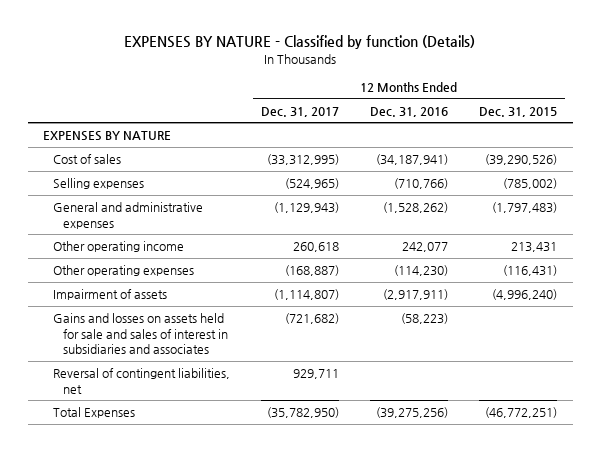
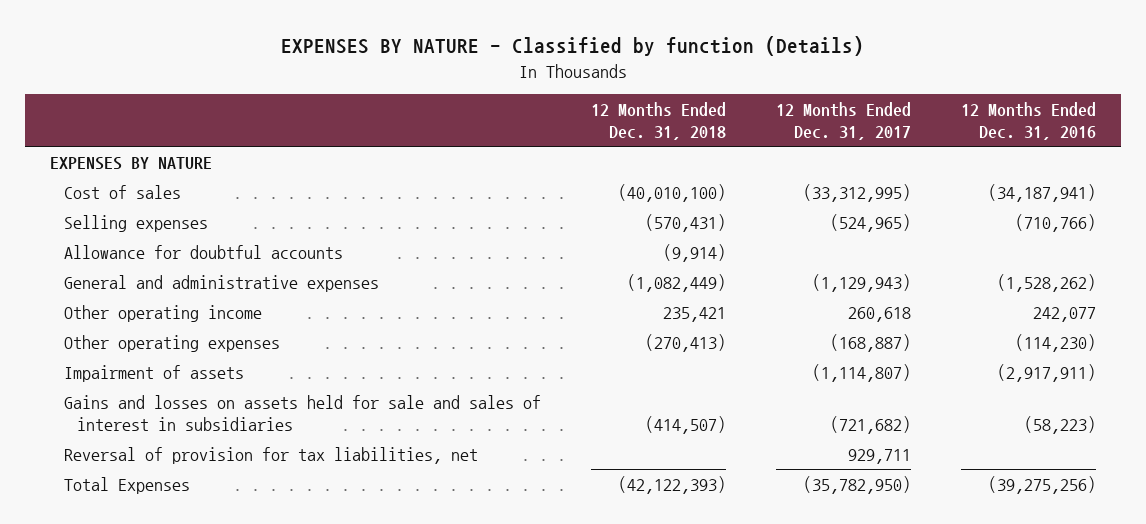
[479,106,558,117] Dec. 31, 2015 -> none
none -> [590,102,726,140] 12 Months Ended Dec. 31, 2018
none -> [63,244,343,259] Allowance for doubtful accounts
[52,313,228,355] Gains and losses on assets held for sale and sales of interest in subsidiaries and associates -> [63,394,541,431] Gains and losses on assets held for sale and sales of interest in subsidiaries
[52,368,230,394] Reversal of contingent liabilities, net -> [63,446,478,464] Reversal of provision for tax liabilities, net

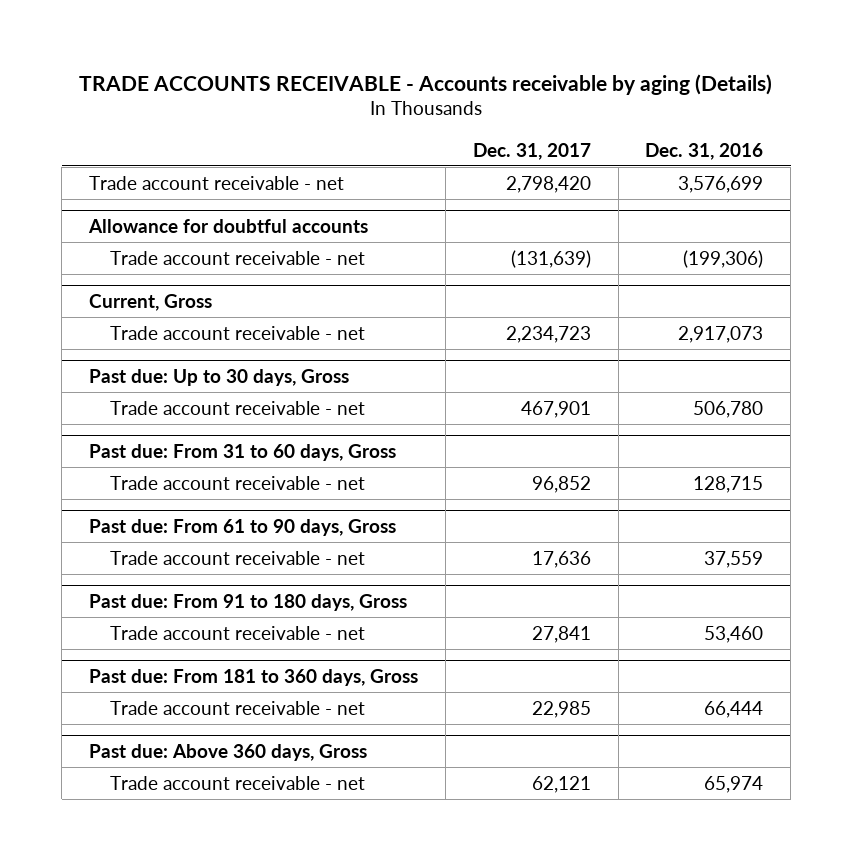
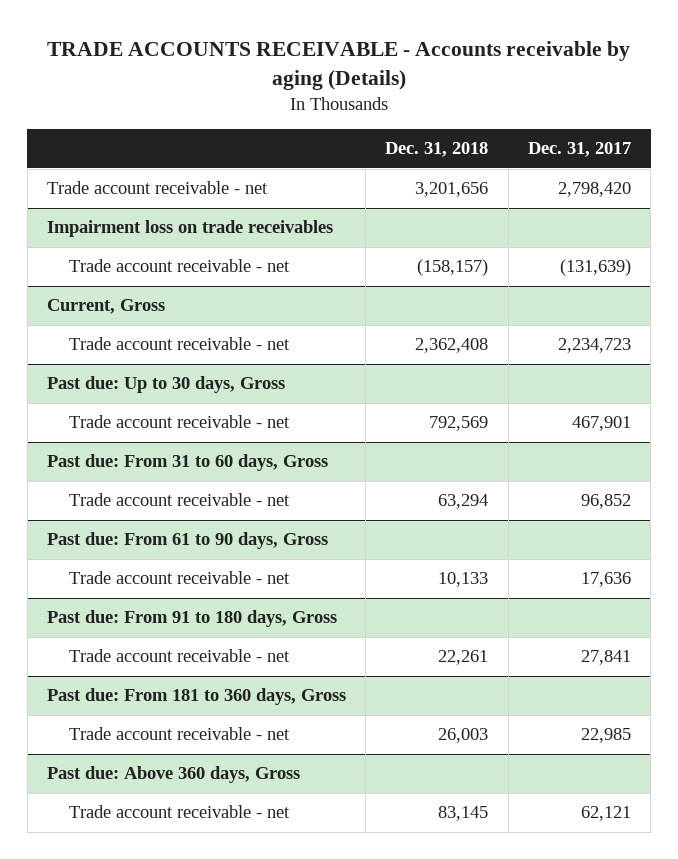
[645,142,764,160] Dec. 31, 2016 -> none
none -> [385,142,489,158] Dec. 31, 2018
[88,218,369,233] Allowance for doubtful accounts -> [46,220,333,238] Impairment loss on trade receivables

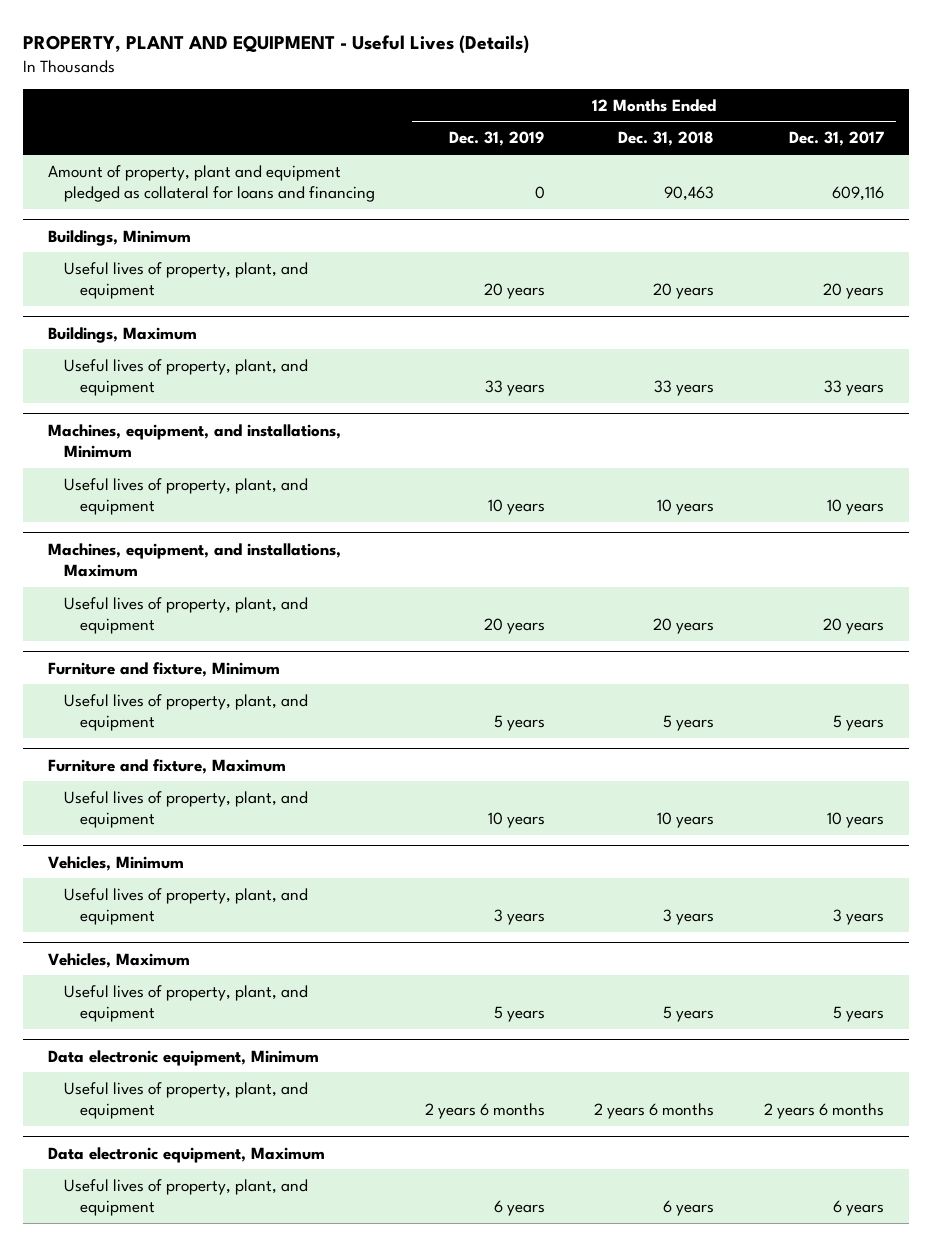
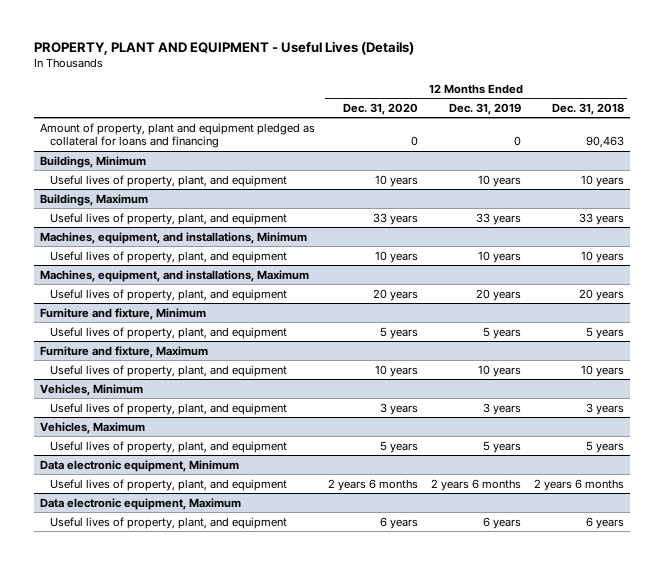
[788,131,884,147] Dec. 31, 2017 -> none
none -> [343,102,419,115] Dec. 31, 2020
[483,283,545,300] 20 years -> [477,174,521,187] 10 years
[653,283,715,300] 20 years -> [580,174,624,187] 10 years

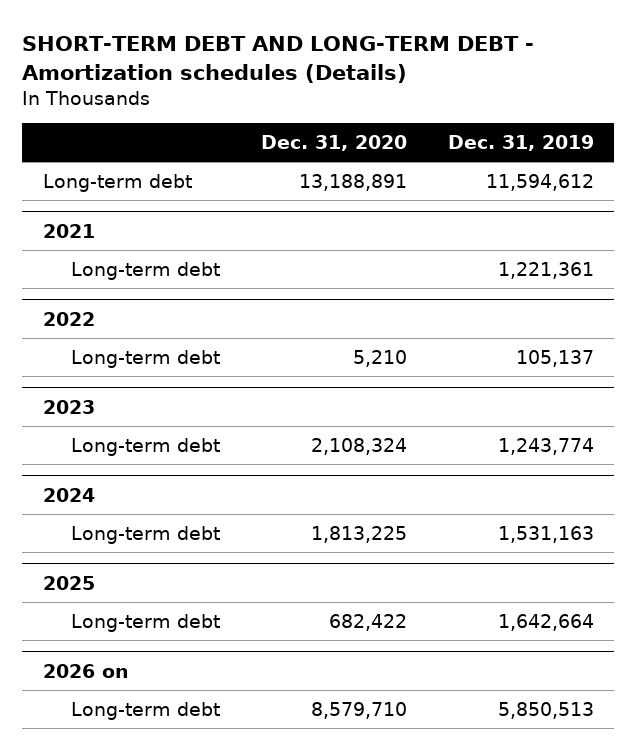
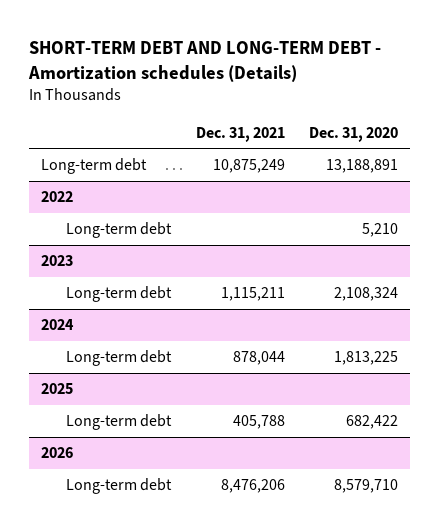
[447,134,594,151] Dec. 31, 2019 -> none
none -> [195,126,285,142] Dec. 31, 2021
[42,223,95,238] 2021 -> none
[70,261,220,280] Long-term debt -> none
[42,663,129,678] 2026 on -> [41,447,74,459] 2026

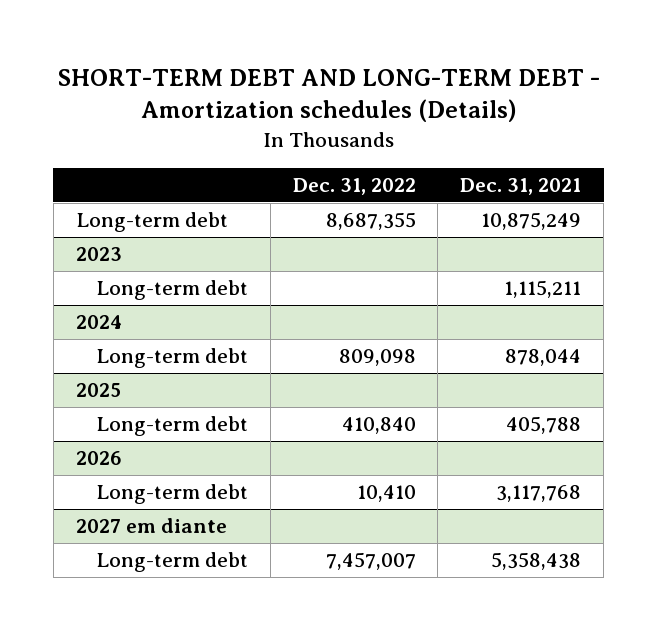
[309,126,399,142] Dec. 31, 2020 -> none
none -> [292,177,416,195] Dec. 31, 2022
[41,191,74,203] 2022 -> none
[66,222,173,239] Long-term debt -> none
[220,479,285,494] 8,476,206 -> [496,485,582,503] 3,117,768
none -> [75,518,227,534] 2027 em diante
none -> [95,552,248,573] Long-term debt

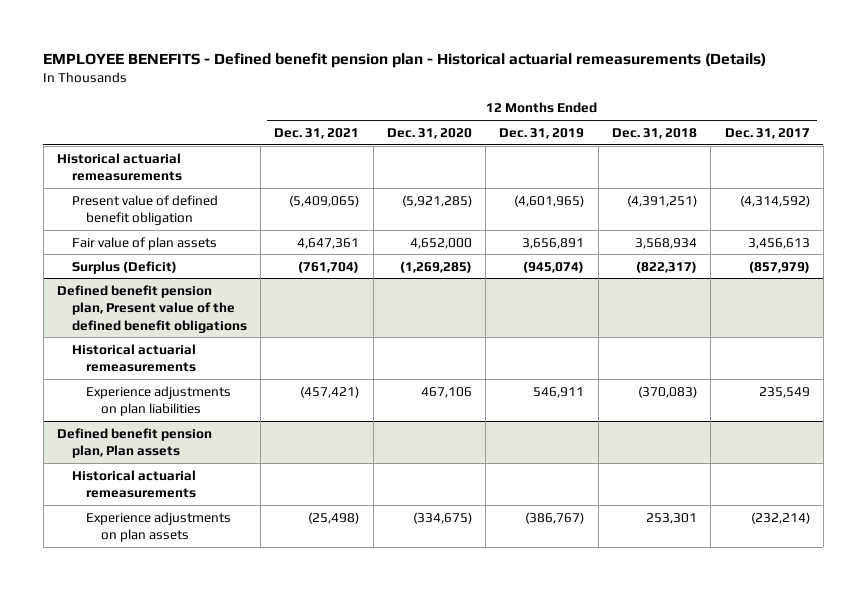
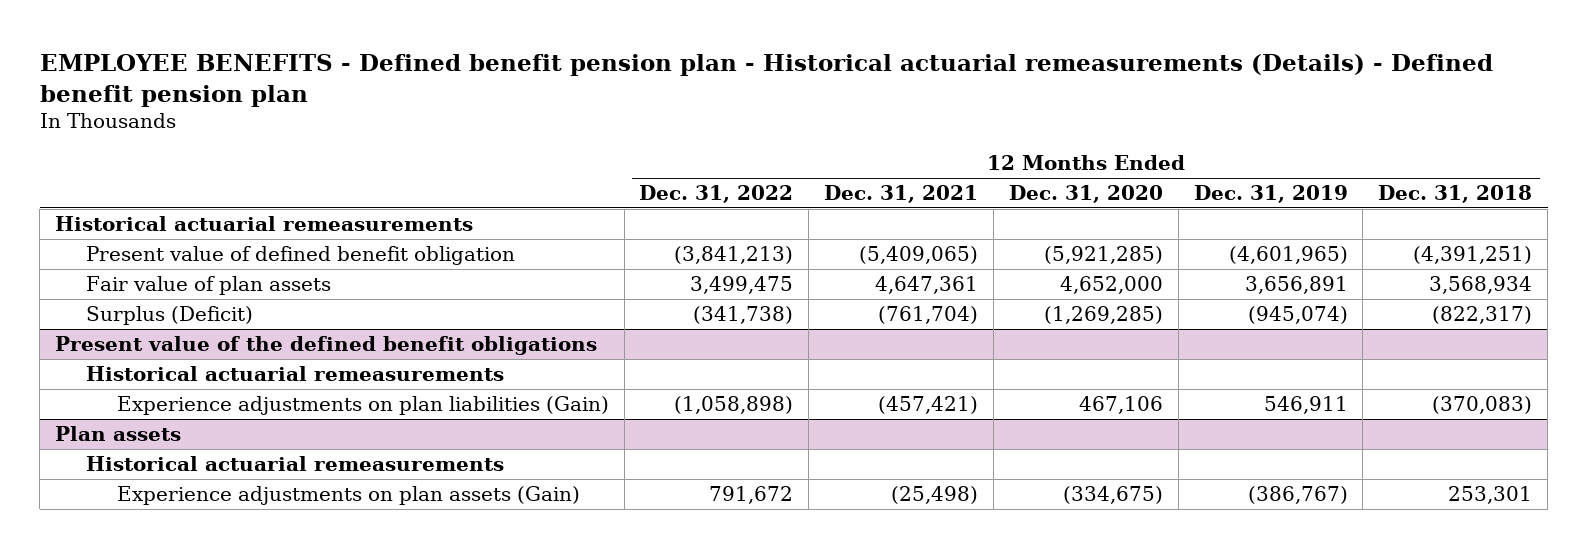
[43,53,767,69] EMPLOYEE BENEFITS - Defined benefit pension plan - Historical actuarial remeasurements (Details) -> [39,53,1493,107] EMPLOYEE BENEFITS - Defined benefit pension plan - Historical actuarial remeasurements (Details) - Defined benefit pension plan
[724,127,810,139] Dec. 31, 2017 -> none
none -> [639,185,794,204] Dec. 31, 2022
[56,284,247,333] Defined benefit pension plan, Present value of the defined benefit obligations -> [55,336,598,356] Present value of the defined benefit obligations
[56,427,212,459] Defined benefit pension plan, Plan assets -> none
[86,385,232,417] Experience adjustments on plan liabilities -> [116,396,609,416] Experience adjustments on plan liabilities (Gain)
none -> [55,426,182,442] Plan assets
[86,511,232,543] Experience adjustments on plan assets -> [116,486,580,506] Experience adjustments on plan assets (Gain)

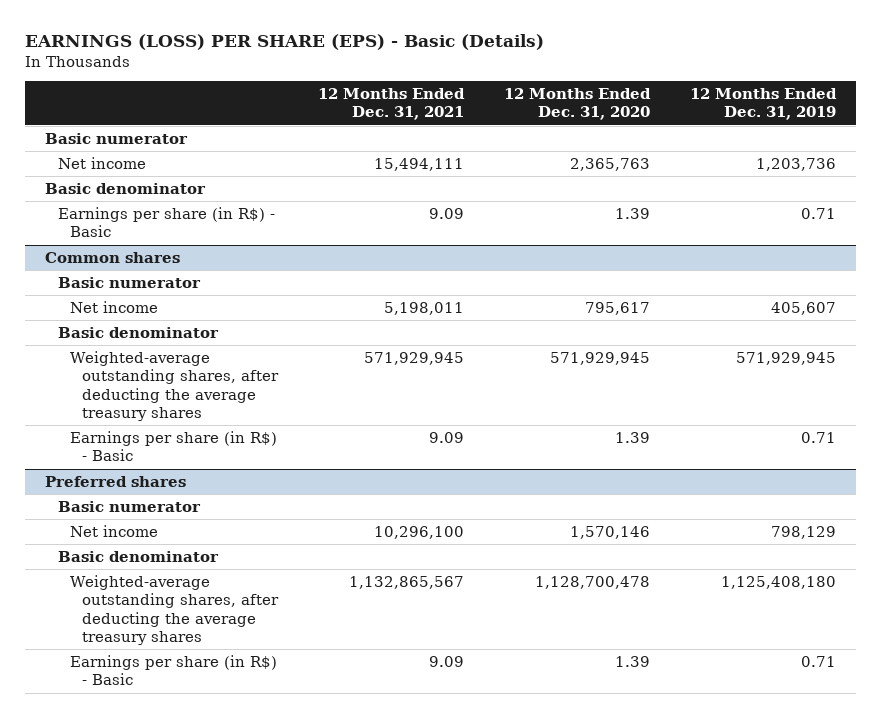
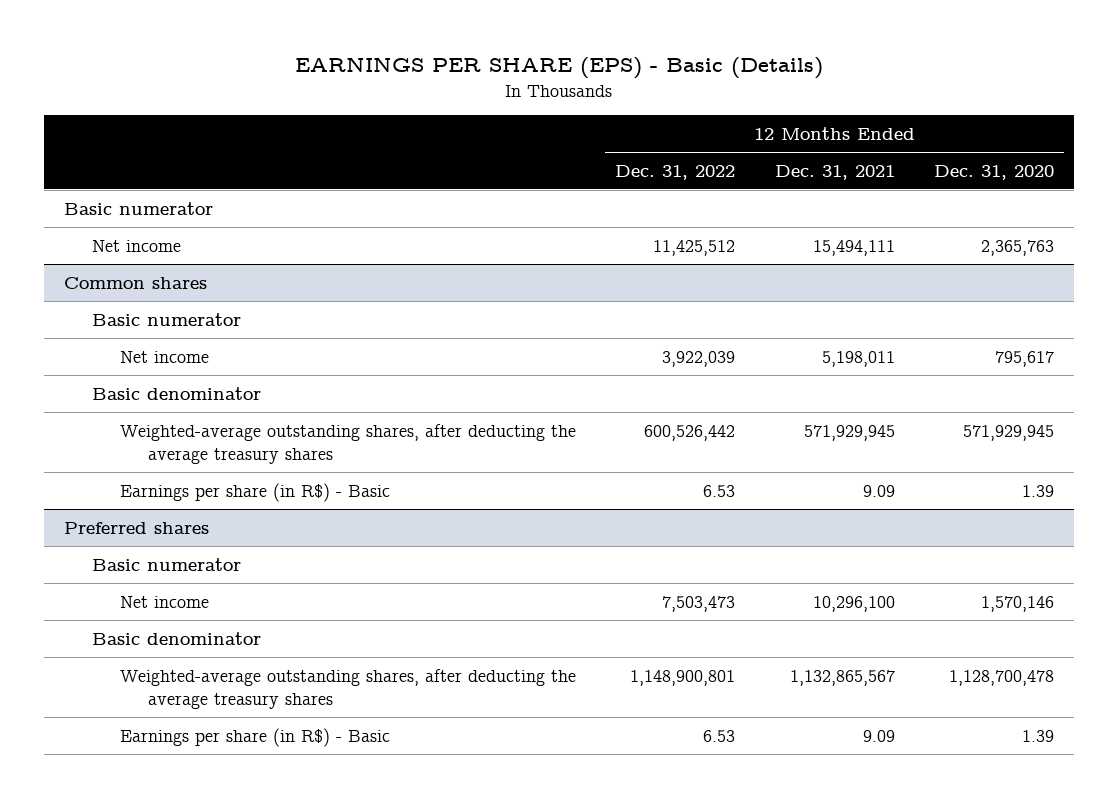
[25,34,545,51] EARNINGS (LOSS) PER SHARE (EPS) - Basic (Details) -> [294,57,823,80] EARNINGS PER SHARE (EPS) - Basic (Details)
[690,87,838,121] 12 Months Ended Dec. 31, 2019 -> none
none -> [615,164,736,180] Dec. 31, 2022
[45,182,207,194] Basic denominator -> none
[57,206,275,238] Earnings per share (in R$) - Basic -> none

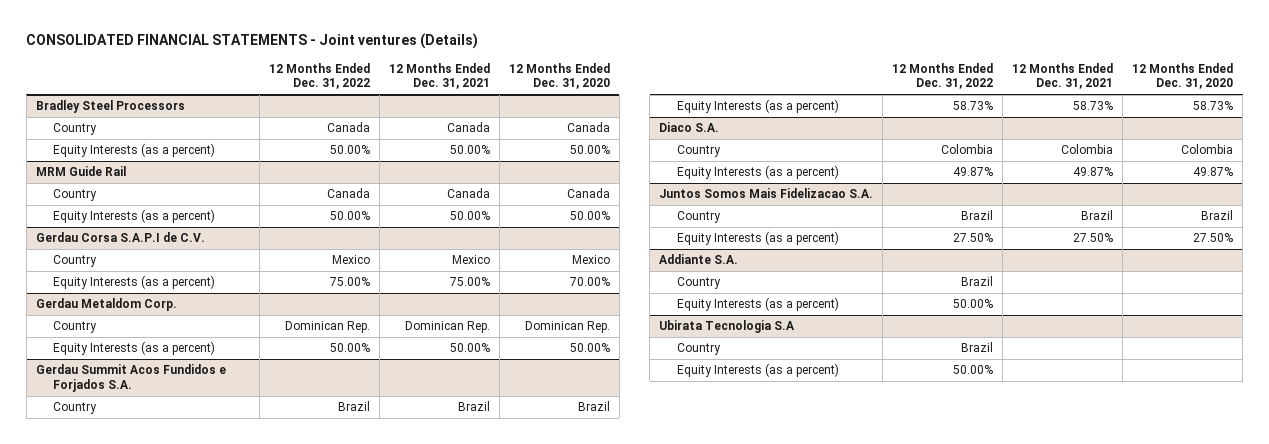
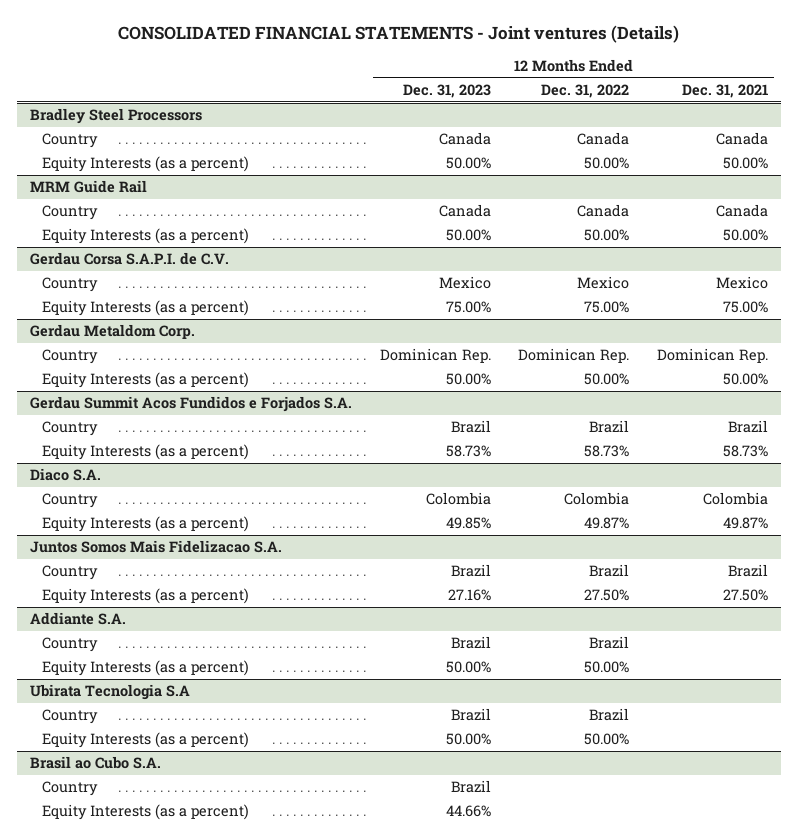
[508,62,610,90] 12 Months Ended Dec. 31, 2020 -> none
none -> [402,84,491,99] Dec. 31, 2023
[35,232,205,243] Gerdau Corsa S.A.P.I de C.V. -> [30,252,230,266] Gerdau Corsa S.A.P.I. de C.V.
none -> [30,756,162,770] Brasil ao Cubo S.A.
none -> [42,781,99,797] Country
none -> [42,804,250,821] Equity Interests (as a percent)

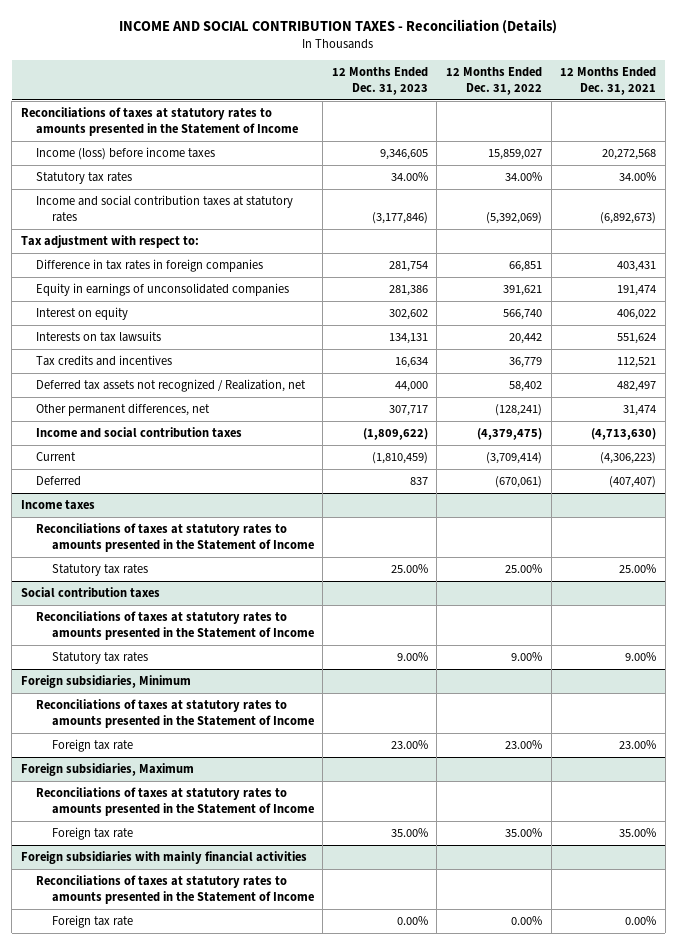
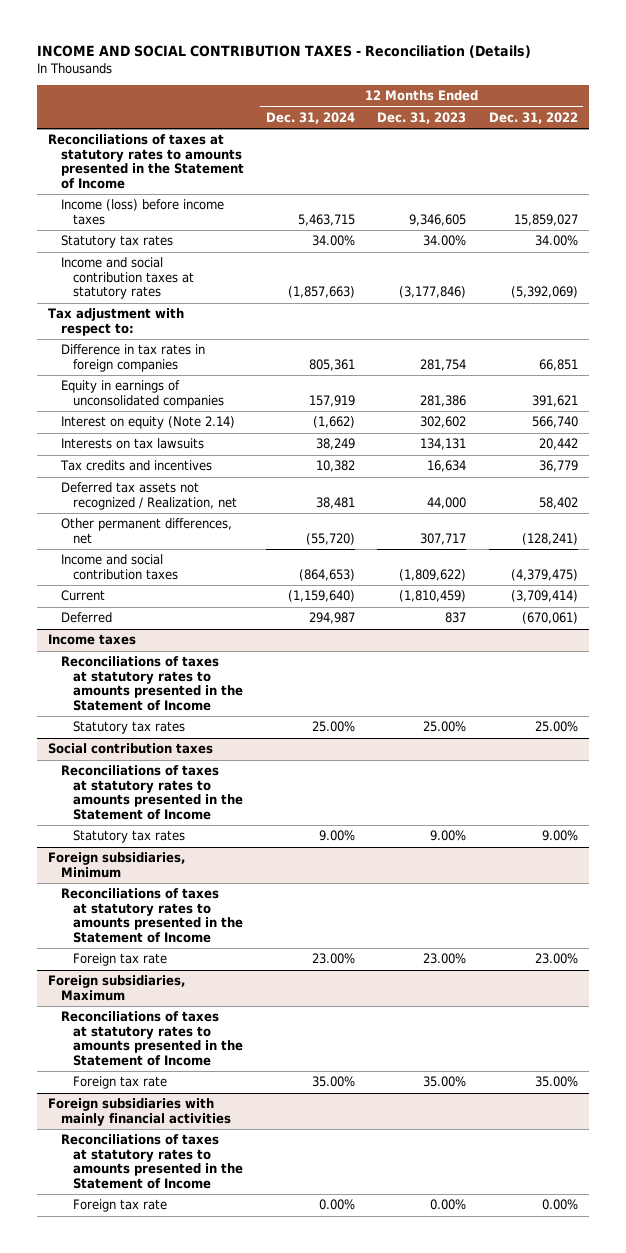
[560,67,657,95] 12 Months Ended Dec. 31, 2021 -> none
none -> [265,111,355,124] Dec. 31, 2024
[36,307,129,321] Interest on equity -> [60,416,235,430] Interest on equity (Note 2.14)

